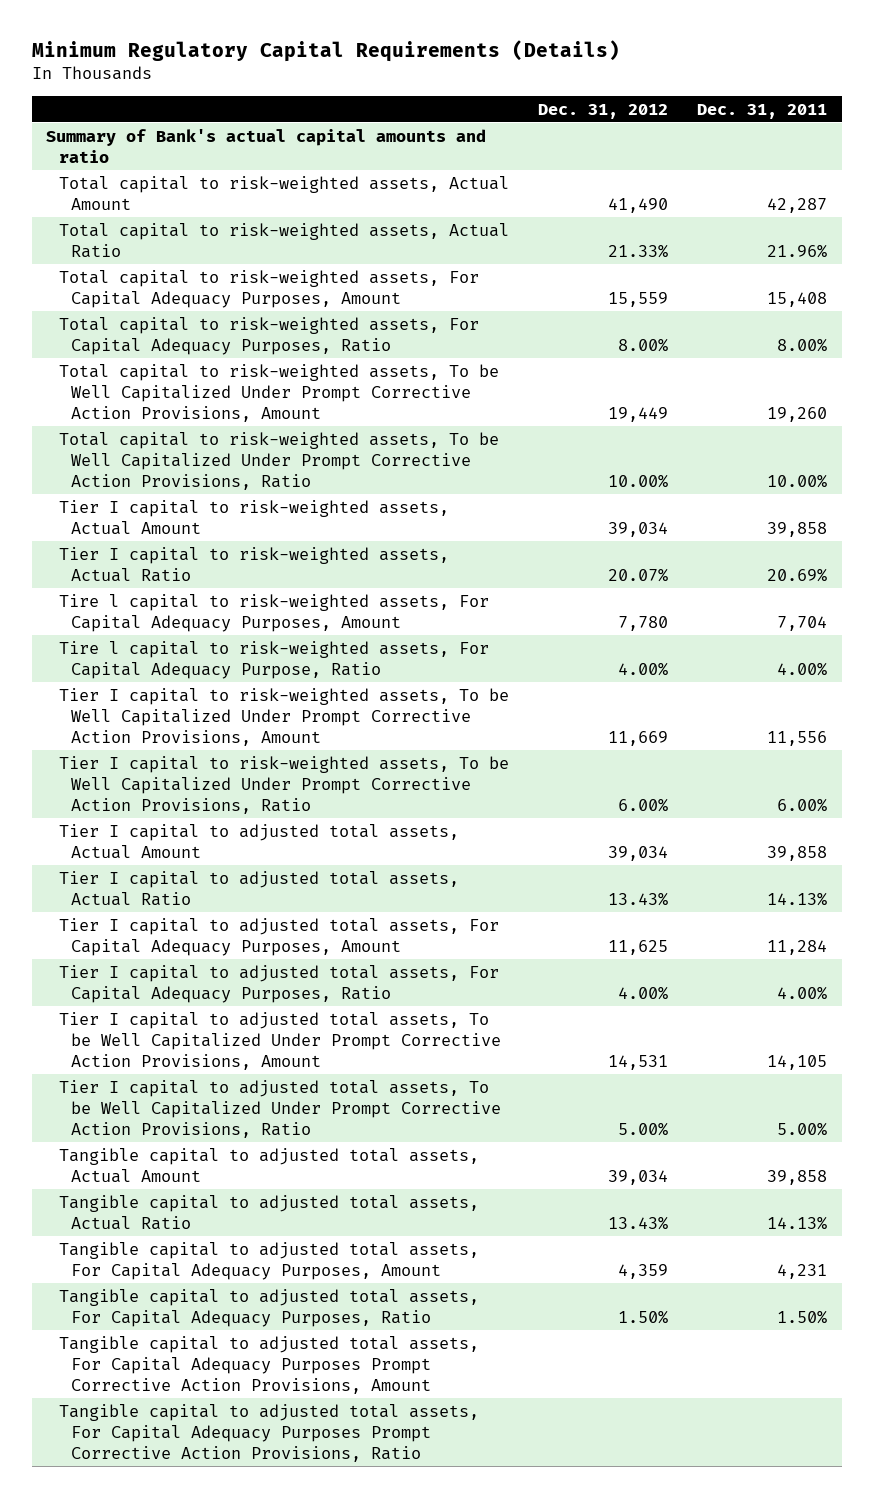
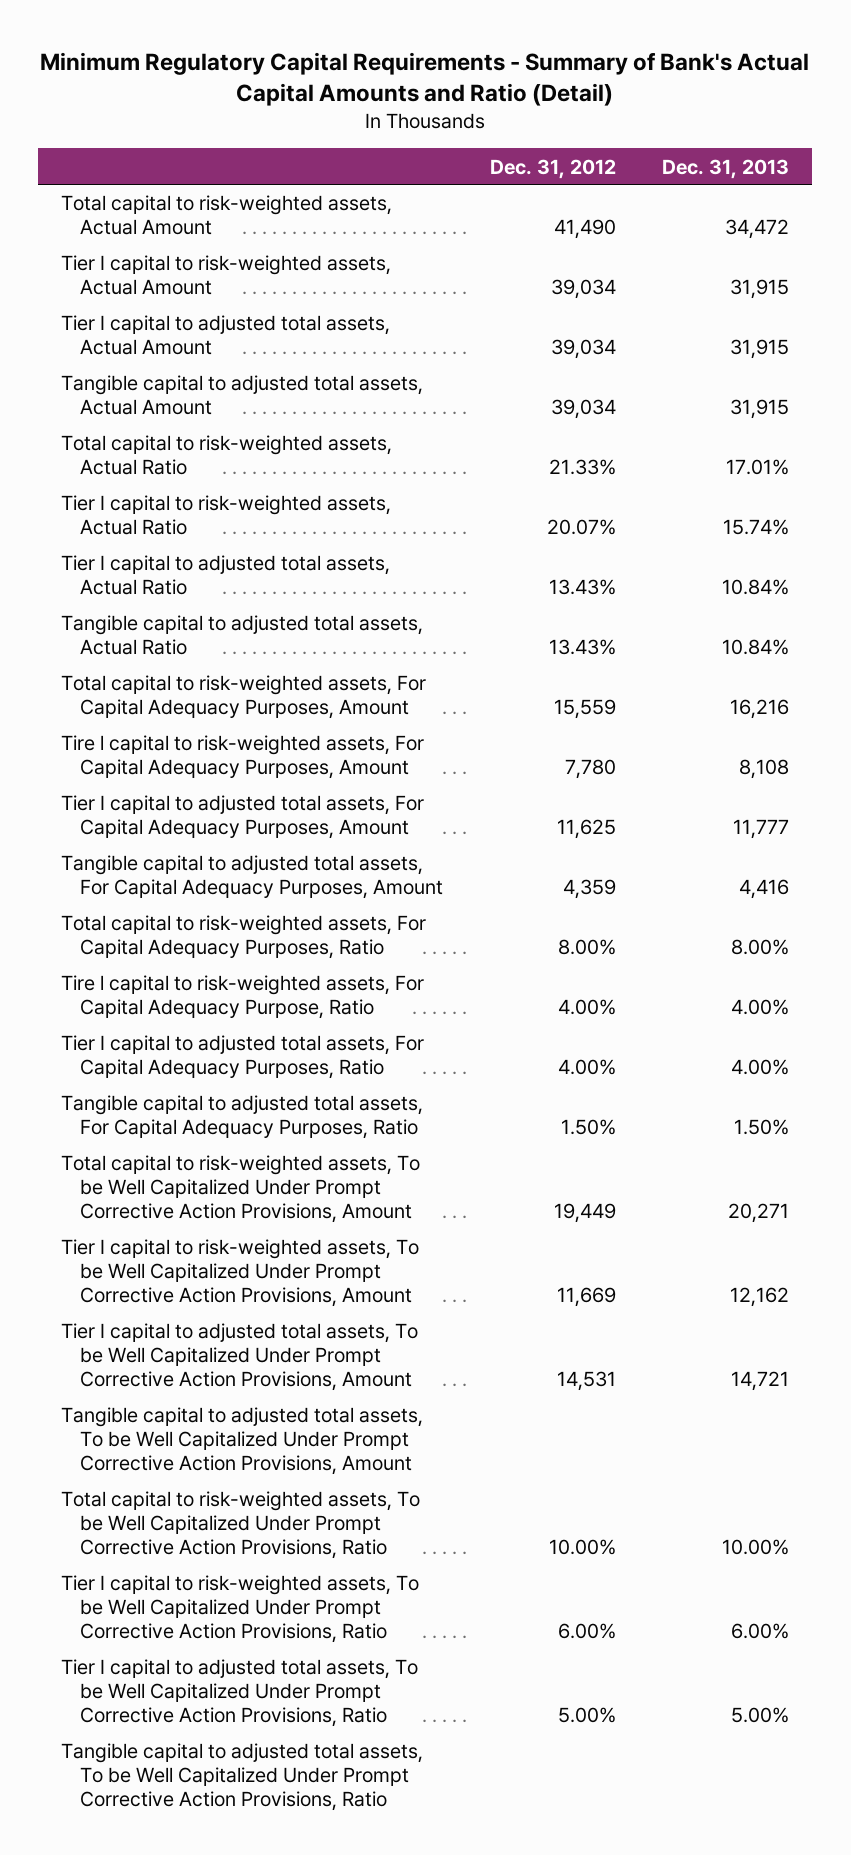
[31,40,620,63] Minimum Regulatory Capital Requirements (Details) -> [40,51,810,106] Minimum Regulatory Capital Requirements - Summary of Bank's Actual Capital Amounts and Ratio (Detail)
[697,103,828,119] Dec. 31, 2011 -> none
none -> [662,158,790,179] Dec. 31, 2013
[46,128,487,163] Summary of Bank's actual capital amounts and ratio -> none
[58,1147,479,1183] Tangible capital to adjusted total assets, Actual Amount -> [61,375,424,416] Tangible capital to adjusted total assets, Actual Amount
[58,222,509,258] Total capital to risk-weighted assets, Actual Ratio -> [61,435,393,476] Total capital to risk-weighted assets, Actual Ratio
[58,546,449,582] Tier I capital to risk-weighted assets, Actual Ratio -> [61,495,392,536] Tier I capital to risk-weighted assets, Actual Ratio
[58,1194,479,1230] Tangible capital to adjusted total assets, Actual Ratio -> [61,615,424,656] Tangible capital to adjusted total assets, Actual Ratio
[58,269,479,308] Total capital to risk-weighted assets, For Capital Adequacy Purposes, Amount -> [61,675,427,720] Total capital to risk-weighted assets, For Capital Adequacy Purposes, Amount
[58,593,489,632] Tire l capital to risk-weighted assets, For Capital Adequacy Purposes, Amount -> [61,735,425,780] Tire l capital to risk-weighted assets, For Capital Adequacy Purposes, Amount
[58,1241,479,1280] Tangible capital to adjusted total assets, For Capital Adequacy Purposes, Amount -> [61,855,444,900] Tangible capital to adjusted total assets, For Capital Adequacy Purposes, Amount
[58,316,479,355] Total capital to risk-weighted assets, For Capital Adequacy Purposes, Ratio -> [61,915,427,960] Total capital to risk-weighted assets, For Capital Adequacy Purposes, Ratio
[58,640,489,679] Tire l capital to risk-weighted assets, For Capital Adequacy Purpose, Ratio -> [61,975,425,1020] Tire l capital to risk-weighted assets, For Capital Adequacy Purpose, Ratio
[58,1288,479,1327] Tangible capital to adjusted total assets, For Capital Adequacy Purposes, Ratio -> [61,1095,424,1140] Tangible capital to adjusted total assets, For Capital Adequacy Purposes, Ratio
[58,363,499,422] Total capital to risk-weighted assets, To be Well Capitalized Under Prompt Corrective Action Provisions, Amount -> [61,1155,421,1224] Total capital to risk-weighted assets, To be Well Capitalized Under Prompt Corrective Action Provisions, Amount
[58,687,509,746] Tier I capital to risk-weighted assets, To be Well Capitalized Under Prompt Corrective Action Provisions, Amount -> [61,1239,420,1308] Tier I capital to risk-weighted assets, To be Well Capitalized Under Prompt Corrective Action Provisions, Amount
none -> [61,1407,424,1476] Tangible capital to adjusted total assets, To be Well Capitalized Under Prompt Corrective Action Provisions, Amount
[58,431,499,490] Total capital to risk-weighted assets, To be Well Capitalized Under Prompt Corrective Action Provisions, Ratio -> [61,1491,421,1560] Total capital to risk-weighted assets, To be Well Capitalized Under Prompt Corrective Action Provisions, Ratio
[58,755,509,814] Tier I capital to risk-weighted assets, To be Well Capitalized Under Prompt Corrective Action Provisions, Ratio -> [61,1575,420,1644] Tier I capital to risk-weighted assets, To be Well Capitalized Under Prompt Corrective Action Provisions, Ratio
[58,1335,479,1394] Tangible capital to adjusted total assets, For Capital Adequacy Purposes Prompt Corrective Action Provisions, Amount -> none
[58,1403,479,1462] Tangible capital to adjusted total assets, For Capital Adequacy Purposes Prompt Corrective Action Provisions, Ratio -> [61,1743,424,1812] Tangible capital to adjusted total assets, To be Well Capitalized Under Prompt Corrective Action Provisions, Ratio

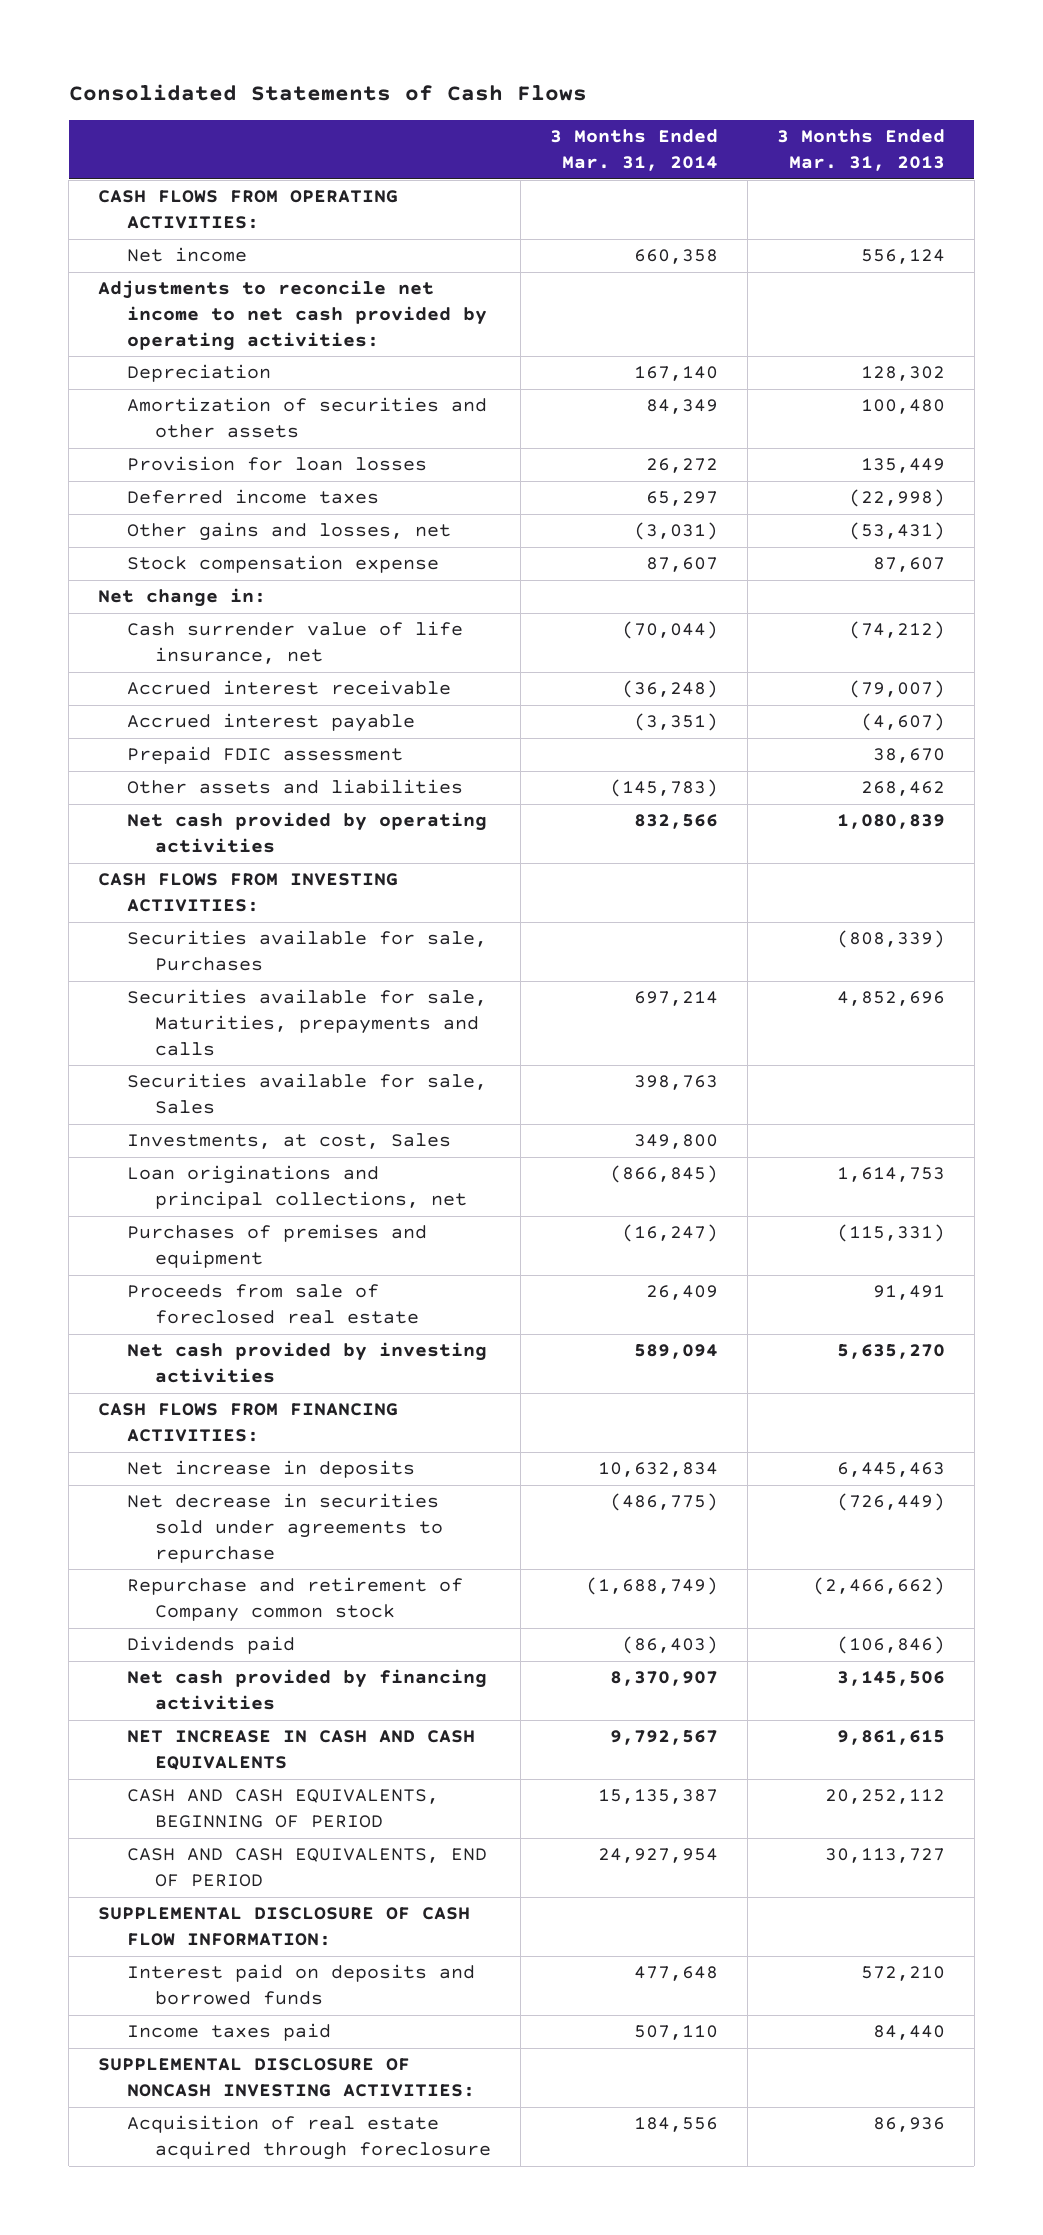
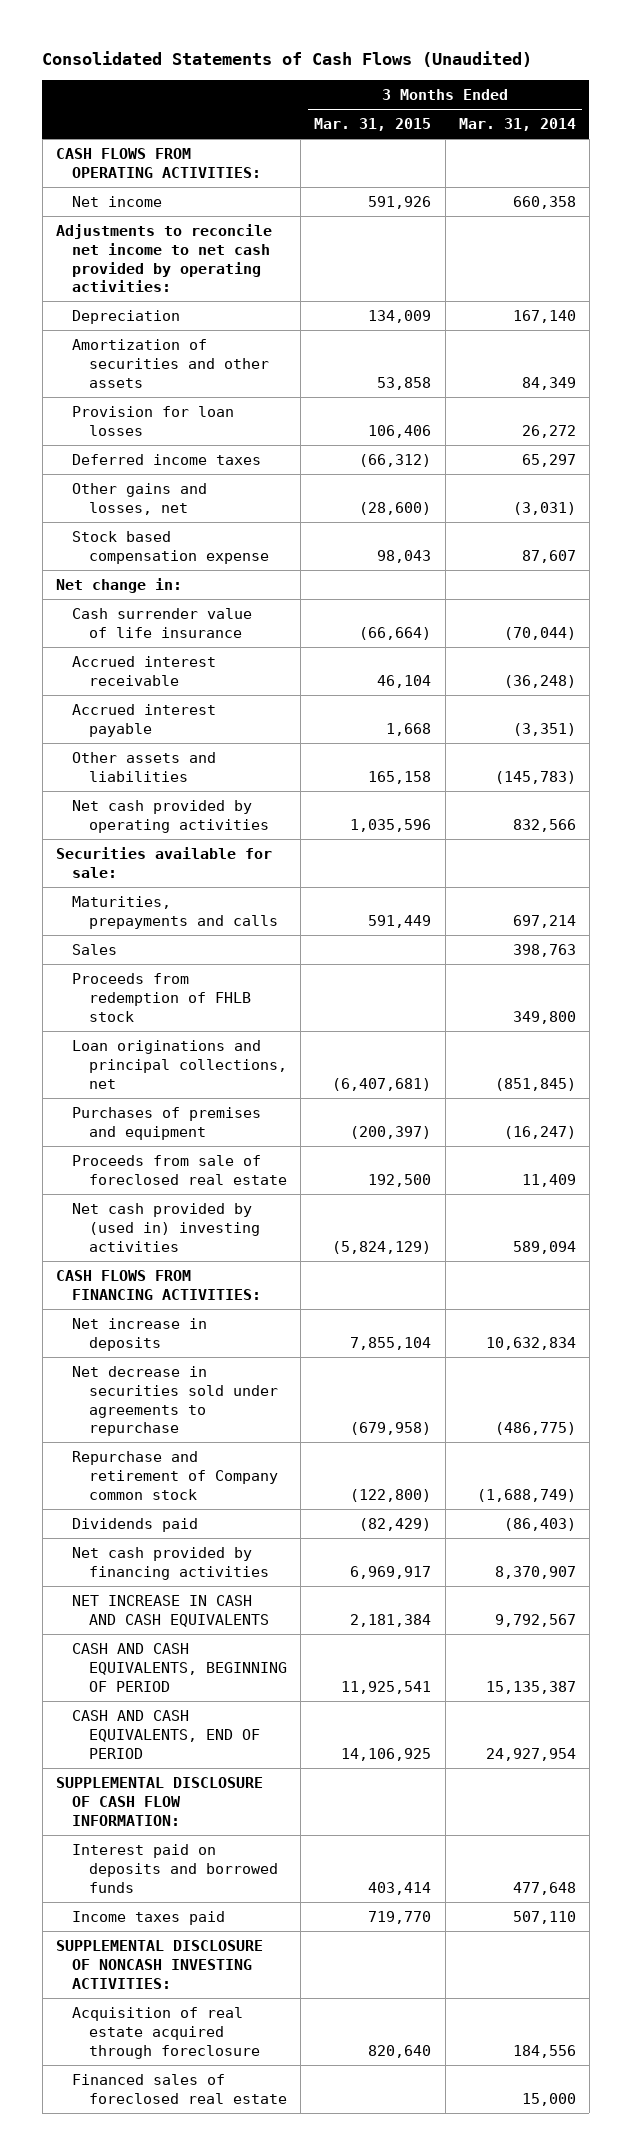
[68,83,587,101] Consolidated Statements of Cash Flows -> [42,51,533,68] Consolidated Statements of Cash Flows (Unaudited)
[776,129,945,171] 3 Months Ended Mar. 31, 2013 -> none
none -> [314,118,432,132] Mar. 31, 2015
[126,555,439,574] Stock compensation expense -> [72,530,270,564] Stock based compensation expense
[126,621,463,665] Cash surrender value of life insurance, net -> [72,607,253,638] Cash surrender value of life insurance
[126,746,403,765] Prepaid FDIC assessment -> none
[98,873,399,913] CASH FLOWS FROM INVESTING ACTIVITIES: -> none
[126,930,487,972] Securities available for sale, Purchases -> [55,846,272,878] Securities available for sale:
[126,989,487,1056] Securities available for sale, Maturities, prepayments and calls -> [72,895,279,929] Maturities, prepayments and calls
[126,1073,487,1115] Securities available for sale, Sales -> [72,943,118,955] Sales
[126,1133,451,1150] Investments, at cost, Sales -> [72,972,252,1022] Proceeds from redemption of FHLB stock
[609,1165,718,1184] (866,845) -> [494,1077,576,1091] (851,845)
[645,1285,718,1301] 26,409 -> [521,1173,576,1187] 11,409
[126,1342,487,1384] Net cash provided by investing activities -> [72,1202,261,1252] Net cash provided by (used in) investing activities
none -> [72,2073,288,2104] Financed sales of foreclosed real estate

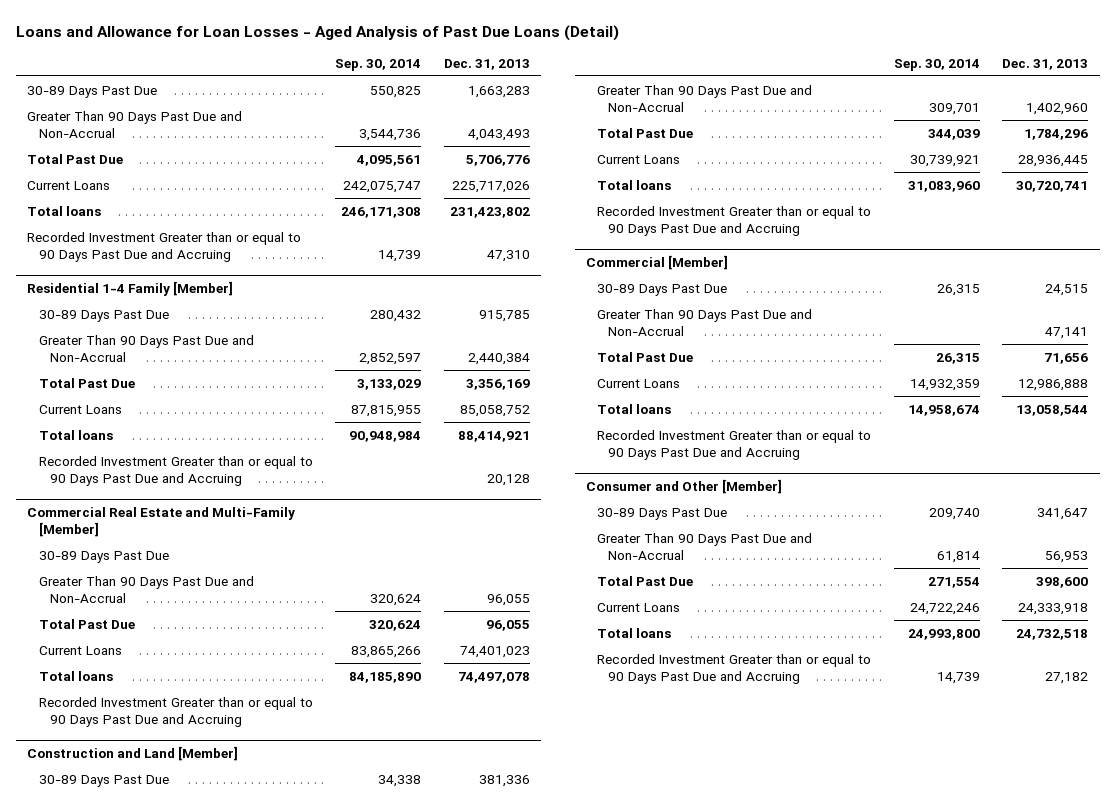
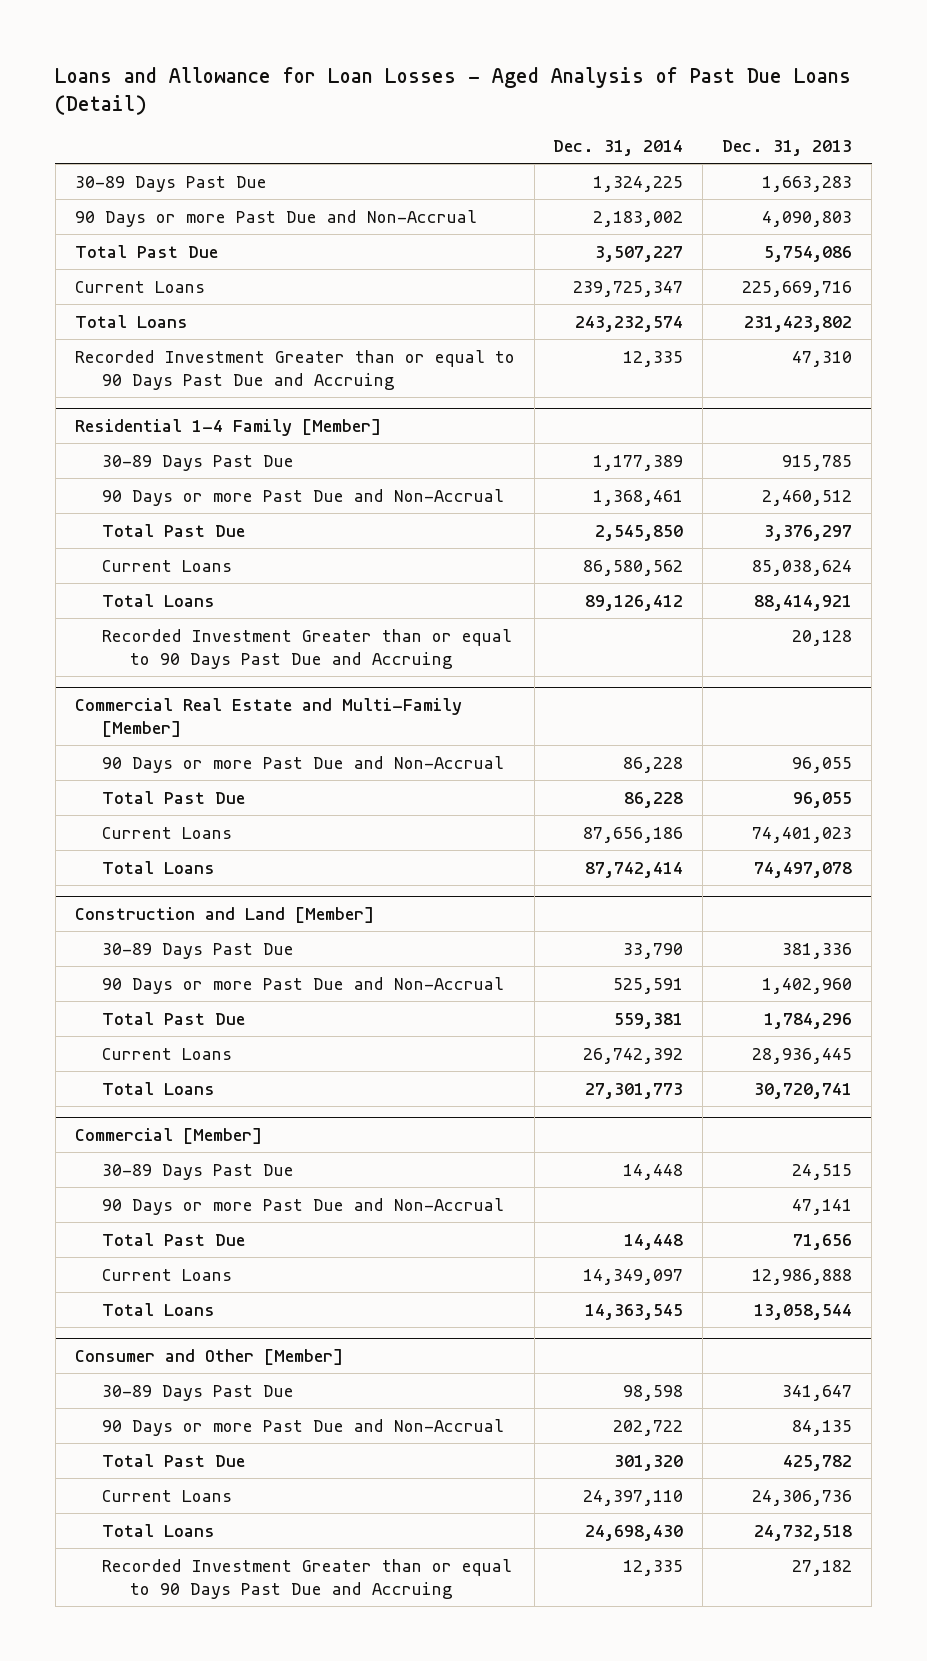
[335,58,422,71] Sep. 30, 2014 -> none
none -> [553,140,684,157] Dec. 31, 2014
[27,110,243,138] Greater Than 90 Days Past Due and Non-Accrual -> [74,209,477,227] 90 Days or more Past Due and Non-Accrual
[467,128,530,141] 4,043,493 -> [762,210,853,227] 4,090,803
[465,154,530,166] 5,706,776 -> [764,245,853,262] 5,754,086
[451,180,530,193] 225,717,026 -> [742,280,853,297] 225,669,716
[27,205,102,216] Total loans -> [74,314,188,328] Total Loans
[38,334,254,362] Greater Than 90 Days Past Due and Non-Accrual -> [102,488,505,506] 90 Days or more Past Due and Non-Accrual
[467,352,530,365] 2,440,384 -> [762,489,853,506] 2,460,512
[465,378,530,390] 3,356,169 -> [764,524,853,541] 3,376,297
[459,404,530,417] 85,058,752 -> [752,559,853,576] 85,038,624
[38,429,113,440] Total loans -> [102,593,216,607] Total Loans
[38,550,169,563] 30-89 Days Past Due -> none
[38,575,254,603] Greater Than 90 Days Past Due and Non-Accrual -> [102,755,505,773] 90 Days or more Past Due and Non-Accrual
[38,696,313,727] Recorded Investment Greater than or equal to 90 Days Past Due and Accruing -> none
[38,670,113,681] Total loans -> [102,860,216,874] Total Loans
[597,84,813,112] Greater Than 90 Days Past Due and Non-Accrual -> [102,976,505,994] 90 Days or more Past Due and Non-Accrual
[597,205,872,236] Recorded Investment Greater than or equal to 90 Days Past Due and Accruing -> none
[597,179,672,190] Total loans -> [102,1081,216,1095] Total Loans
[597,308,813,336] Greater Than 90 Days Past Due and Non-Accrual -> [102,1197,505,1215] 90 Days or more Past Due and Non-Accrual
[597,429,872,460] Recorded Investment Greater than or equal to 90 Days Past Due and Accruing -> none
[597,403,672,414] Total loans -> [102,1302,216,1316] Total Loans
[597,532,813,560] Greater Than 90 Days Past Due and Non-Accrual -> [102,1418,505,1436] 90 Days or more Past Due and Non-Accrual
[1045,550,1089,563] 56,953 -> [792,1419,853,1436] 84,135
[1036,576,1089,588] 398,600 -> [783,1454,853,1471] 425,782
[1018,602,1089,615] 24,333,918 -> [752,1489,853,1506] 24,306,736
[597,627,672,638] Total loans -> [102,1523,216,1537] Total Loans

